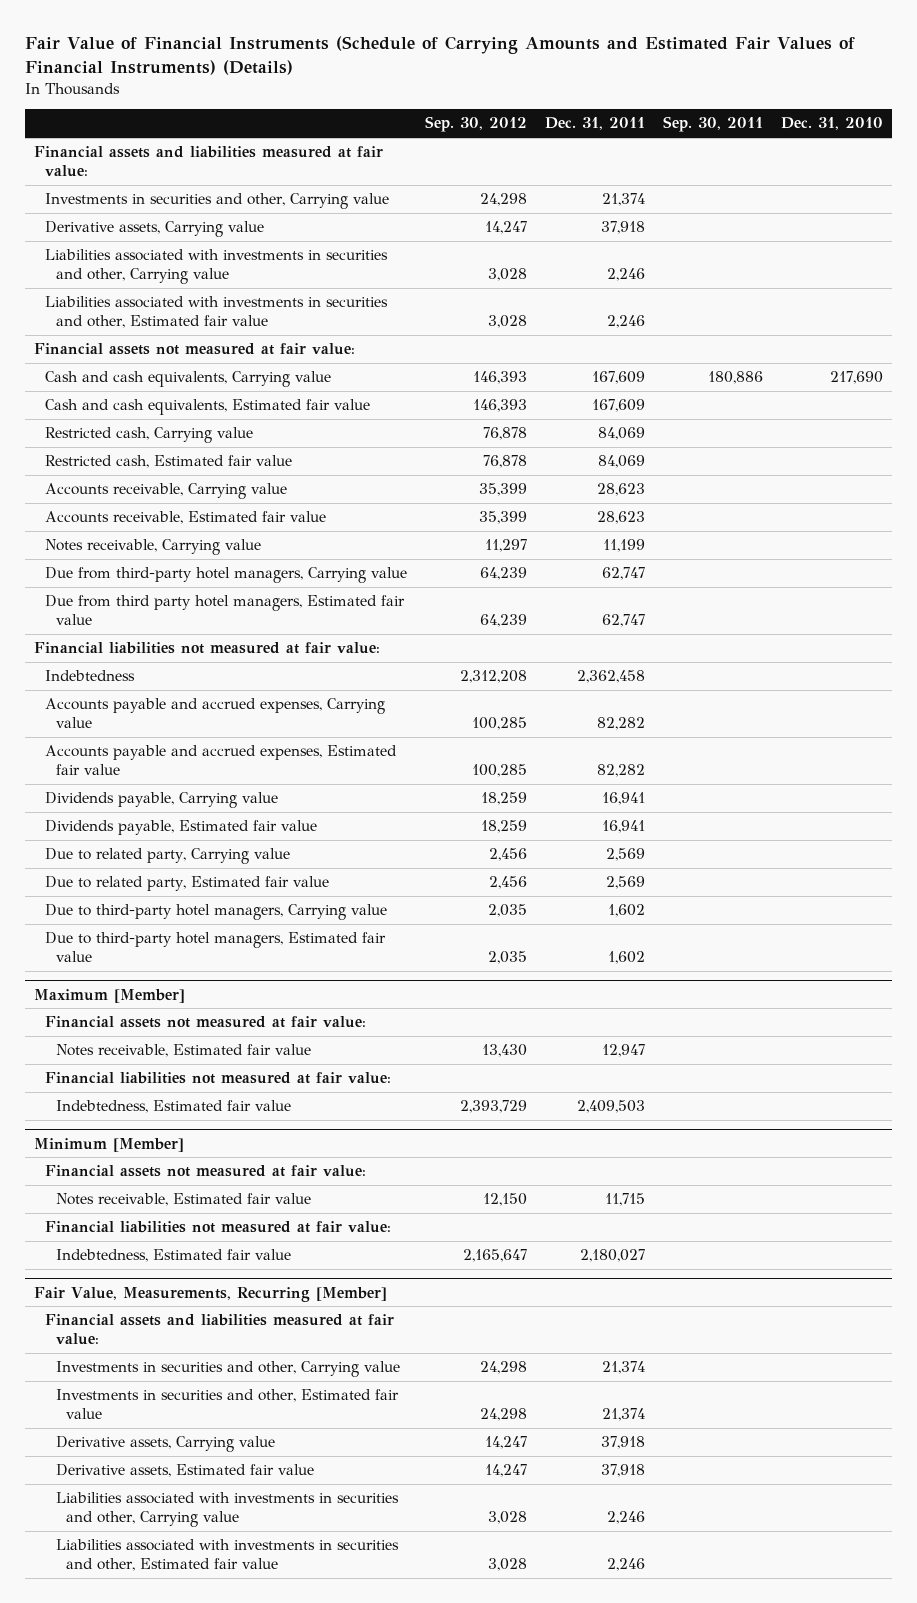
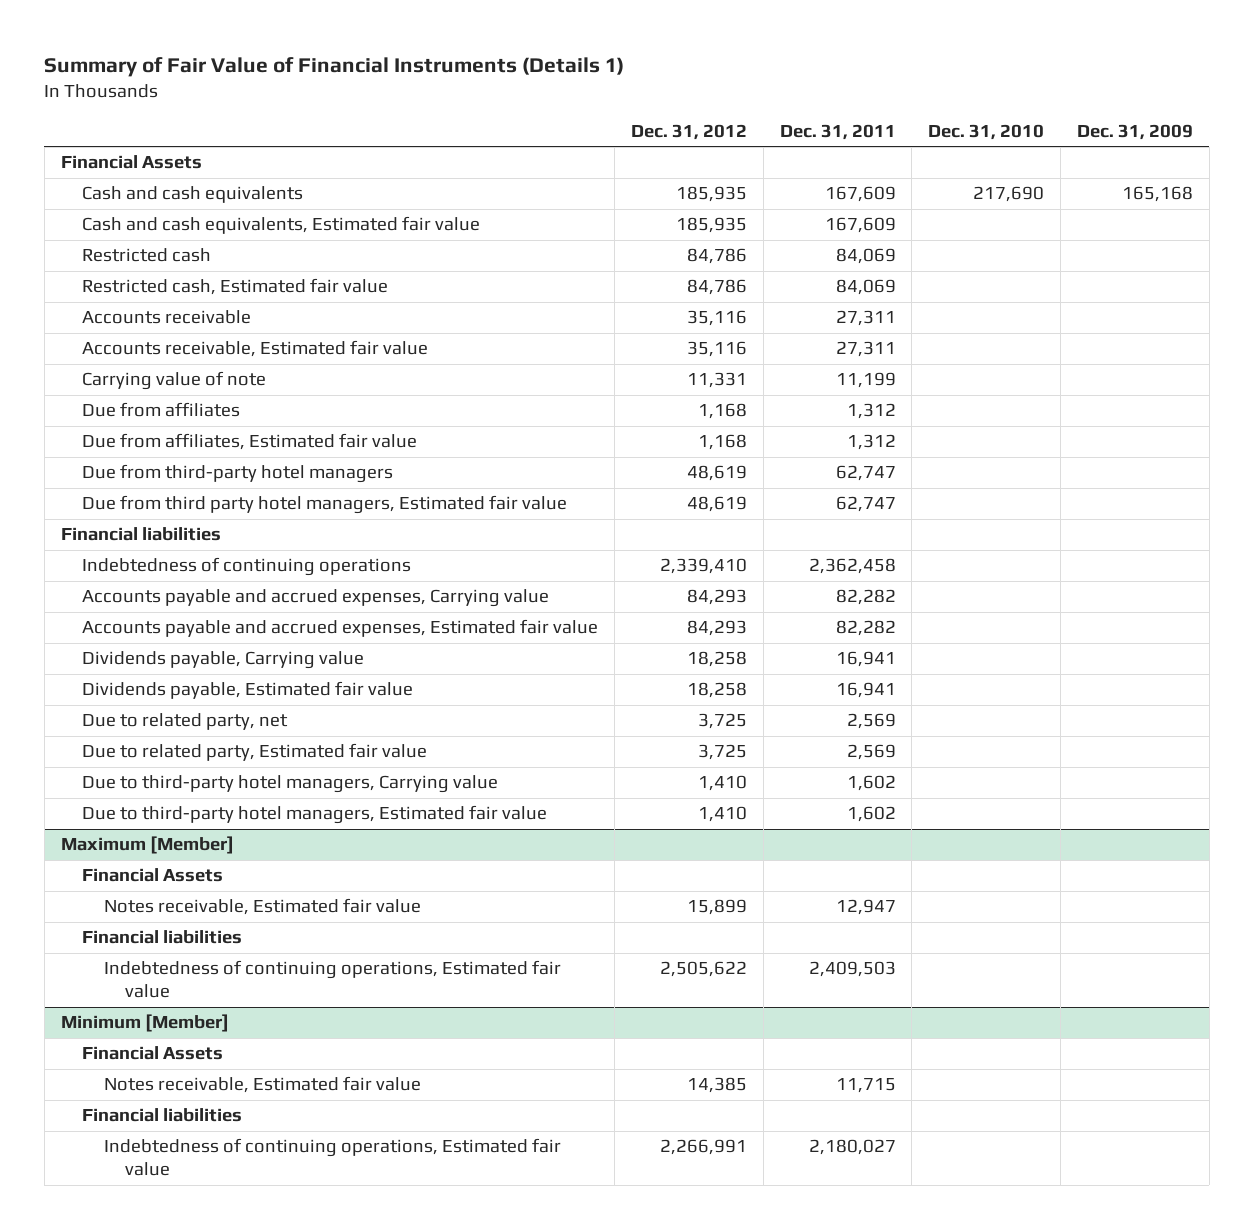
[24,35,855,75] Fair Value of Financial Instruments (Schedule of Carrying Amounts and Estimated Fair Values of Financial Instruments) (Details) -> [44,57,625,78] Summary of Fair Value of Financial Instruments (Details 1)
[424,116,527,133] Sep. 30, 2012 -> none
[662,116,763,133] Sep. 30, 2011 -> none
none -> [630,123,747,140] Dec. 31, 2012
none -> [1077,123,1194,140] Dec. 31, 2009
[33,146,383,177] Financial assets and liabilities measured at fair value: -> none
[44,193,389,210] Investments in securities and other, Carrying value -> none
[44,221,264,238] Derivative assets, Carrying value -> none
[44,249,388,284] Liabilities associated with investments in securities and other, Carrying value -> none
[44,296,388,328] Liabilities associated with investments in securities and other, Estimated fair value -> none
[33,343,355,356] Financial assets not measured at fair value: -> [60,155,202,170] Financial Assets
[44,371,331,388] Cash and cash equivalents, Carrying value -> [82,186,304,204] Cash and cash equivalents
[44,427,253,444] Restricted cash, Carrying value -> [82,248,212,263] Restricted cash
[44,483,287,500] Accounts receivable, Carrying value -> [82,310,252,325] Accounts receivable
[596,483,645,497] 28,623 -> [835,310,896,327] 27,311
[596,511,645,525] 28,623 -> [835,341,896,358] 27,311
[44,539,261,556] Notes receivable, Carrying value -> [82,371,267,391] Carrying value of note
none -> [82,402,241,418] Due from affiliates
none -> [82,433,418,451] Due from affiliates, Estimated fair value
[44,567,407,584] Due from third-party hotel managers, Carrying value -> [82,464,394,484] Due from third-party hotel managers
[33,642,380,655] Financial liabilities not measured at fair value: -> [60,527,221,542] Financial liabilities
[44,670,135,682] Indebtedness -> [82,557,412,577] Indebtedness of continuing operations
[44,848,290,865] Due to related party, Carrying value -> [82,713,289,731] Due to related party, net
[44,1016,366,1029] Financial assets not measured at fair value: -> [82,868,224,883] Financial Assets
[44,1072,391,1085] Financial liabilities not measured at fair value: -> [82,930,243,945] Financial liabilities
[55,1100,291,1114] Indebtedness, Estimated fair value -> [103,960,561,999] Indebtedness of continuing operations, Estimated fair value
[44,1165,366,1178] Financial assets not measured at fair value: -> [82,1046,224,1061] Financial Assets
[33,1286,387,1302] Fair Value, Measurements, Recurring [Member] -> none
[44,1314,394,1345] Financial assets and liabilities measured at fair value: -> none
[55,1361,400,1378] Investments in securities and other, Carrying value -> none
[55,1389,399,1419] Investments in securities and other, Estimated fair value -> none
[55,1436,275,1453] Derivative assets, Carrying value -> none
[55,1464,314,1478] Derivative assets, Estimated fair value -> none
[55,1492,399,1527] Liabilities associated with investments in securities and other, Carrying value -> none
[55,1539,399,1571] Liabilities associated with investments in securities and other, Estimated fair value -> none
[44,1221,391,1234] Financial liabilities not measured at fair value: -> [82,1108,243,1123] Financial liabilities
[55,1249,291,1263] Indebtedness, Estimated fair value -> [103,1138,561,1177] Indebtedness of continuing operations, Estimated fair value

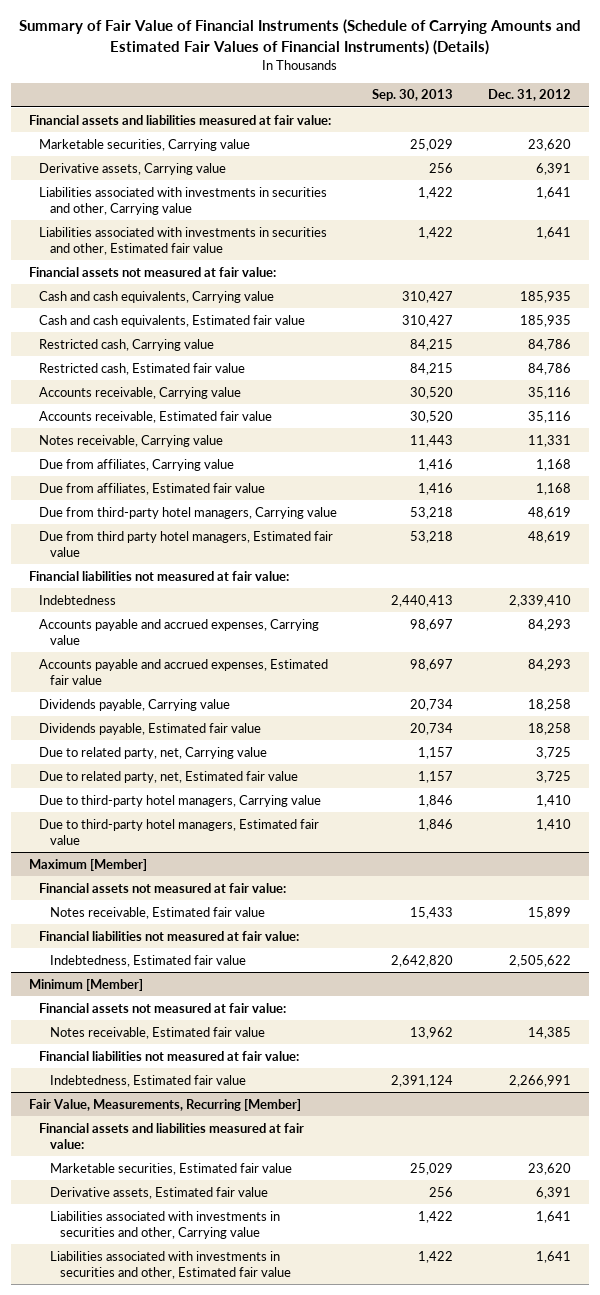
[44,57,625,78] Summary of Fair Value of Financial Instruments (Details 1) -> [19,19,582,55] Summary of Fair Value of Financial Instruments (Schedule of Carrying Amounts and Estimated Fair Values of Financial Instruments) (Details)
[779,123,896,140] Dec. 31, 2011 -> none
[928,123,1045,140] Dec. 31, 2010 -> none
[1077,123,1194,140] Dec. 31, 2009 -> none
none -> [372,89,454,102] Sep. 30, 2013
none -> [28,114,331,125] Financial assets and liabilities measured at fair value:
none -> [39,138,251,151] Marketable securities, Carrying value
none -> [39,162,227,175] Derivative assets, Carrying value
none -> [39,186,328,215] Liabilities associated with investments in securities and other, Carrying value
none -> [39,226,328,255] Liabilities associated with investments in securities and other, Estimated fair value
[60,155,202,170] Financial Assets -> [28,266,276,277] Financial assets not measured at fair value:
[82,186,304,204] Cash and cash equivalents -> [39,290,275,303] Cash and cash equivalents, Carrying value
[82,248,212,263] Restricted cash -> [39,338,215,351] Restricted cash, Carrying value
[82,310,252,325] Accounts receivable -> [39,386,242,399] Accounts receivable, Carrying value
[82,371,267,391] Carrying value of note -> [39,434,224,447] Notes receivable, Carrying value
[82,402,241,418] Due from affiliates -> [39,458,235,471] Due from affiliates, Carrying value
[82,464,394,484] Due from third-party hotel managers -> [39,506,338,519] Due from third-party hotel managers, Carrying value
[60,527,221,542] Financial liabilities -> [28,570,289,581] Financial liabilities not measured at fair value:
[82,557,412,577] Indebtedness of continuing operations -> [39,594,117,605] Indebtedness
[82,713,289,731] Due to related party, net -> [39,746,268,759] Due to related party, net, Carrying value
[82,743,428,762] Due to related party, Estimated fair value -> [39,770,299,783] Due to related party, net, Estimated fair value
[82,868,224,883] Financial Assets -> [39,882,287,893] Financial assets not measured at fair value:
[82,930,243,945] Financial liabilities -> [39,930,300,941] Financial liabilities not measured at fair value:
[103,960,561,999] Indebtedness of continuing operations, Estimated fair value -> [49,954,246,967] Indebtedness, Estimated fair value
[82,1046,224,1061] Financial Assets -> [39,1002,287,1013] Financial assets not measured at fair value:
[82,1108,243,1123] Financial liabilities -> [39,1050,300,1061] Financial liabilities not measured at fair value:
[103,1138,561,1177] Indebtedness of continuing operations, Estimated fair value -> [49,1074,246,1087] Indebtedness, Estimated fair value
none -> [28,1098,301,1111] Fair Value, Measurements, Recurring [Member]
none -> [39,1122,305,1149] Financial assets and liabilities measured at fair value:
none -> [49,1162,292,1175] Marketable securities, Estimated fair value
none -> [49,1186,268,1199] Derivative assets, Estimated fair value
none -> [49,1210,280,1239] Liabilities associated with investments in securities and other, Carrying value
none -> [49,1250,292,1279] Liabilities associated with investments in securities and other, Estimated fair value

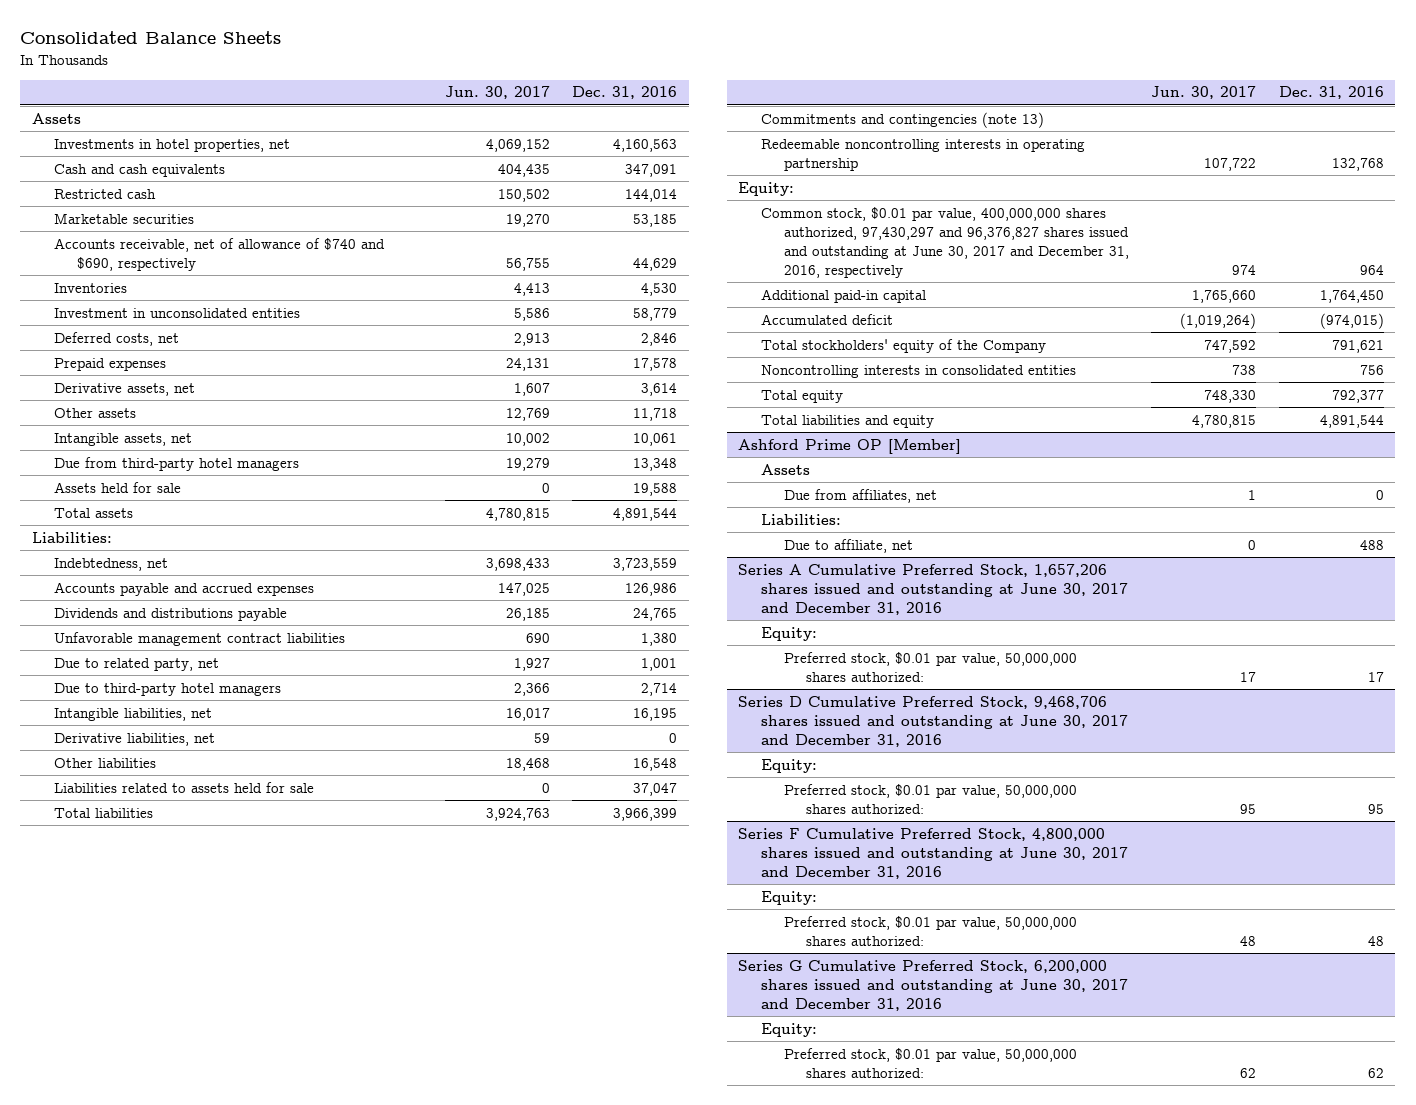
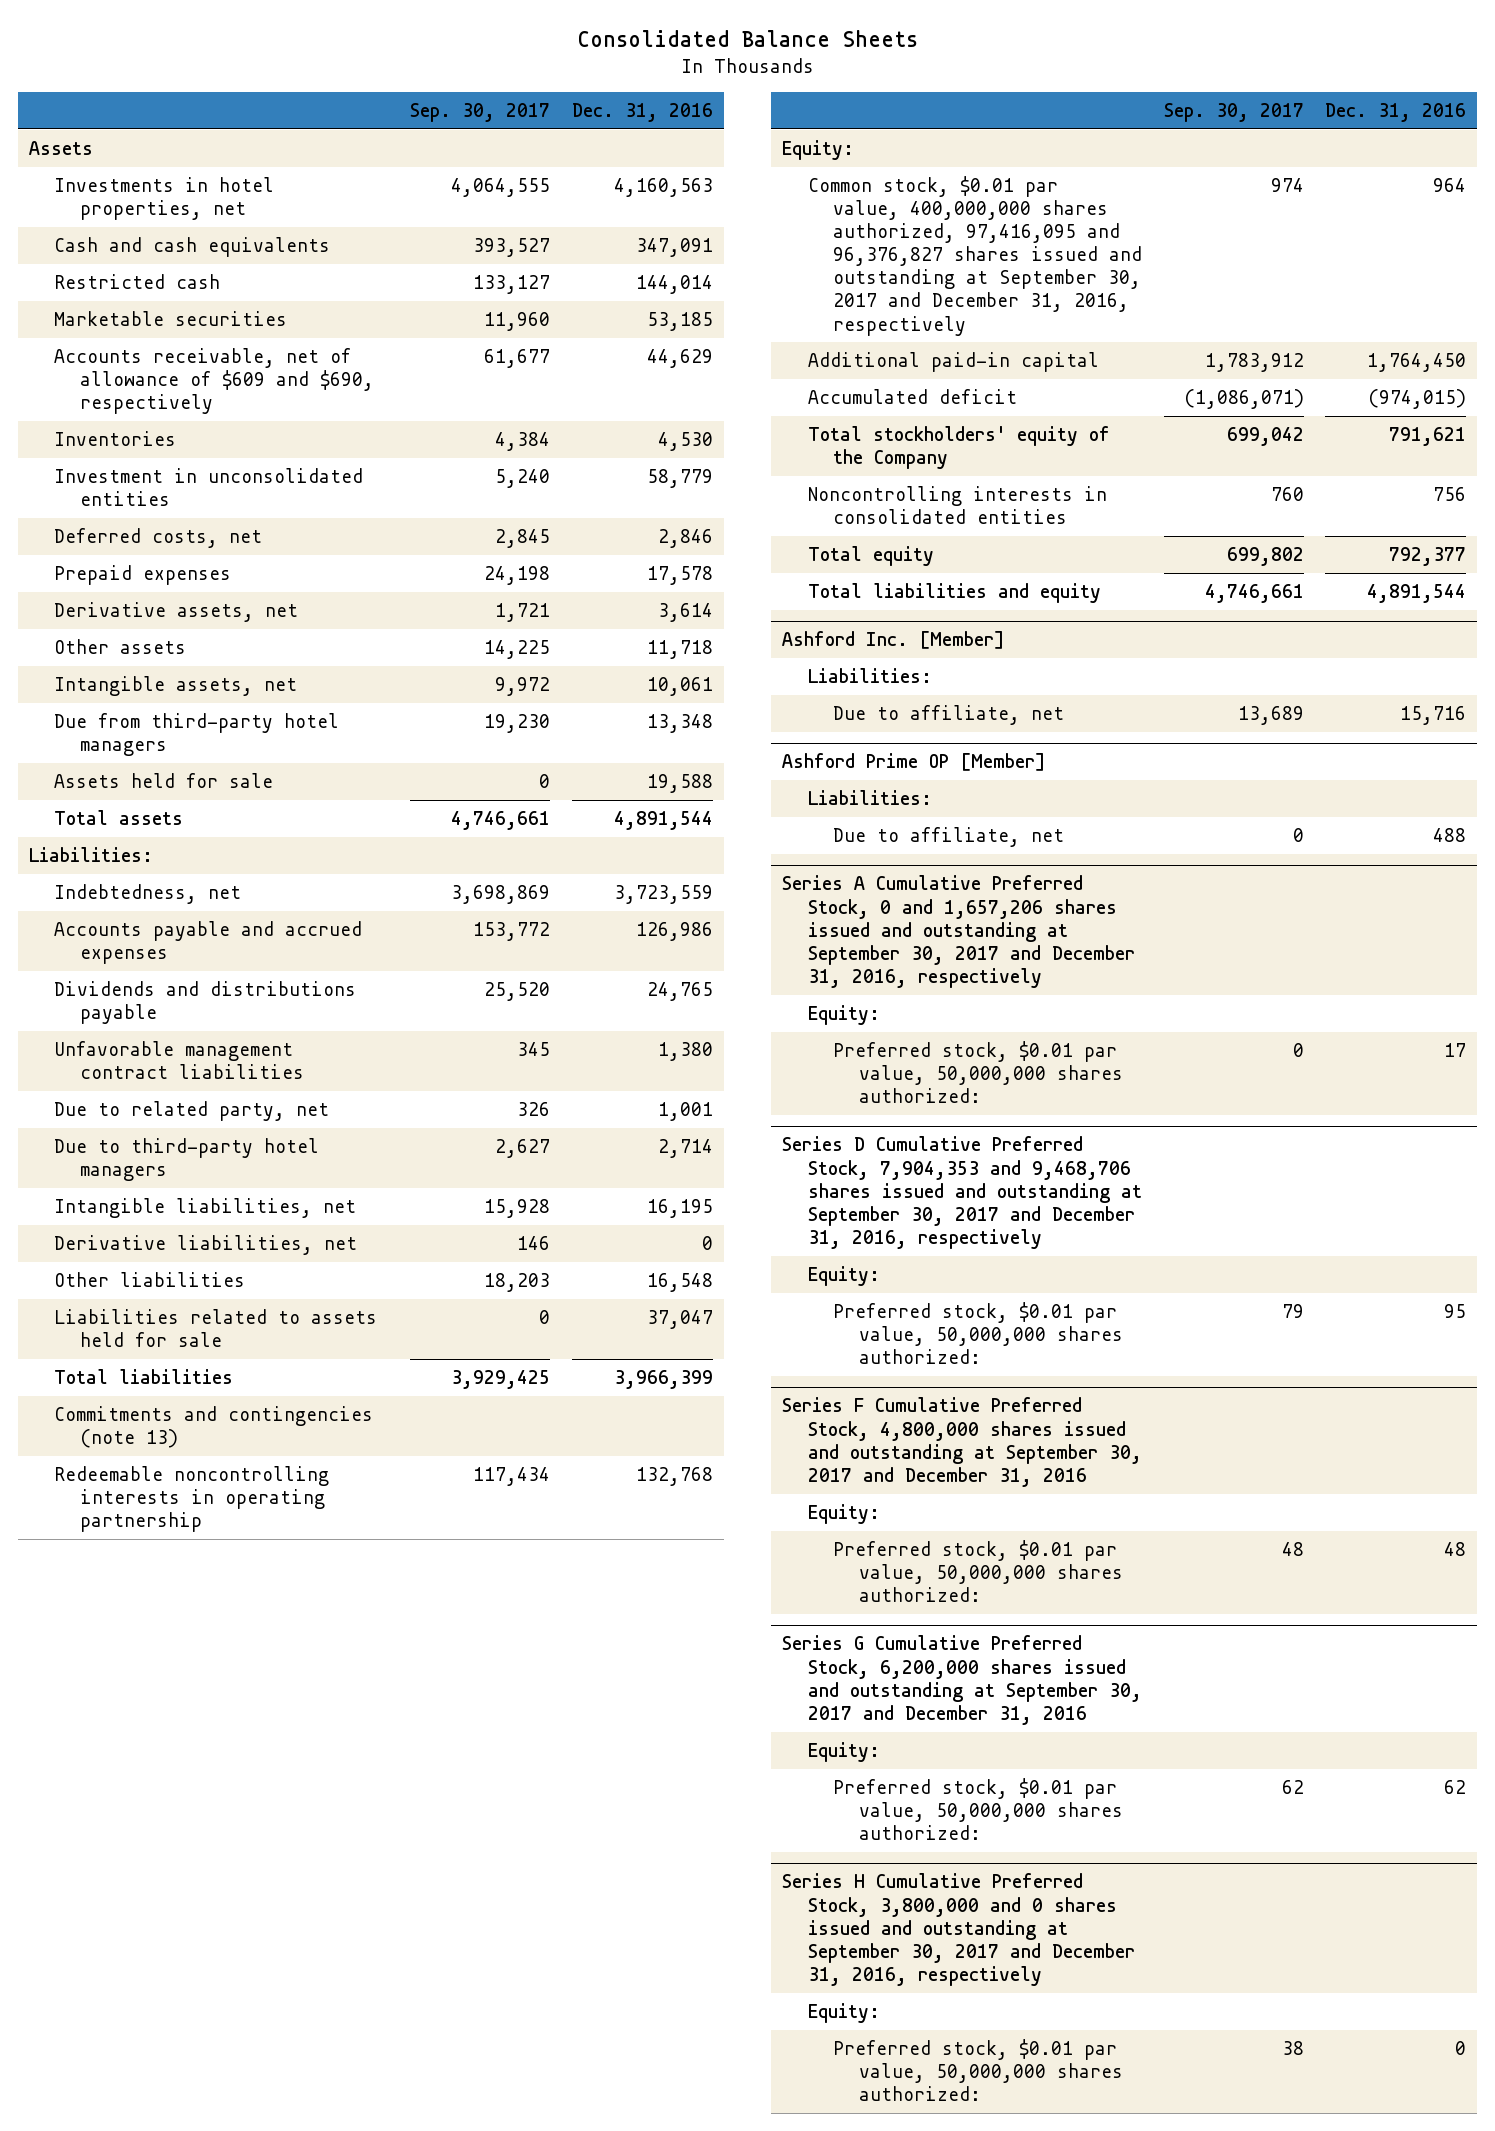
[444,86,550,100] Jun. 30, 2017 -> none
none -> [410,102,551,122] Sep. 30, 2017
[54,237,386,271] Accounts receivable, net of allowance of $740 and $690, respectively -> [54,347,374,415] Accounts receivable, net of allowance of $609 and $690, respectively
[760,206,1129,278] Common stock, $0.01 par value, 400,000,000 shares authorized, 97,430,297 and 96,376,827 shares issued and outstanding at June 30, 2017 and December 31, 2016, respectively -> [807,175,1143,336] Common stock, $0.01 par value, 400,000,000 shares authorized, 97,416,095 and 96,376,827 shares issued and outstanding at September 30, 2017 and December 31, 2016, respectively
none -> [782,631,1006,650] Ashford Inc. [Member]
none -> [807,667,932,683] Liabilities:
none -> [833,704,1065,725] Due to affiliate, net
[760,463,810,475] Assets -> none
[783,488,937,503] Due from affiliates, net -> none
[738,563,1128,615] Series A Cumulative Preferred Stock, 1,657,206 shares issued and outstanding at June 30, 2017 and December 31, 2016 -> [782,875,1135,988] Series A Cumulative Preferred Stock, 0 and 1,657,206 shares issued and outstanding at September 30, 2017 and December 31, 2016, respectively
[738,695,1128,747] Series D Cumulative Preferred Stock, 9,468,706 shares issued and outstanding at June 30, 2017 and December 31, 2016 -> [782,1136,1142,1249] Series D Cumulative Preferred Stock, 7,904,353 and 9,468,706 shares issued and outstanding at September 30, 2017 and December 31, 2016, respectively
[738,827,1128,879] Series F Cumulative Preferred Stock, 4,800,000 shares issued and outstanding at June 30, 2017 and December 31, 2016 -> [782,1397,1142,1487] Series F Cumulative Preferred Stock, 4,800,000 shares issued and outstanding at September 30, 2017 and December 31, 2016
[738,959,1128,1011] Series G Cumulative Preferred Stock, 6,200,000 shares issued and outstanding at June 30, 2017 and December 31, 2016 -> [782,1635,1142,1725] Series G Cumulative Preferred Stock, 6,200,000 shares issued and outstanding at September 30, 2017 and December 31, 2016
none -> [782,1873,1135,1986] Series H Cumulative Preferred Stock, 3,800,000 and 0 shares issued and outstanding at September 30, 2017 and December 31, 2016, respectively
none -> [807,2002,880,2023] Equity:
none -> [833,2038,1124,2102] Preferred stock, $0.01 par value, 50,000,000 shares authorized:

